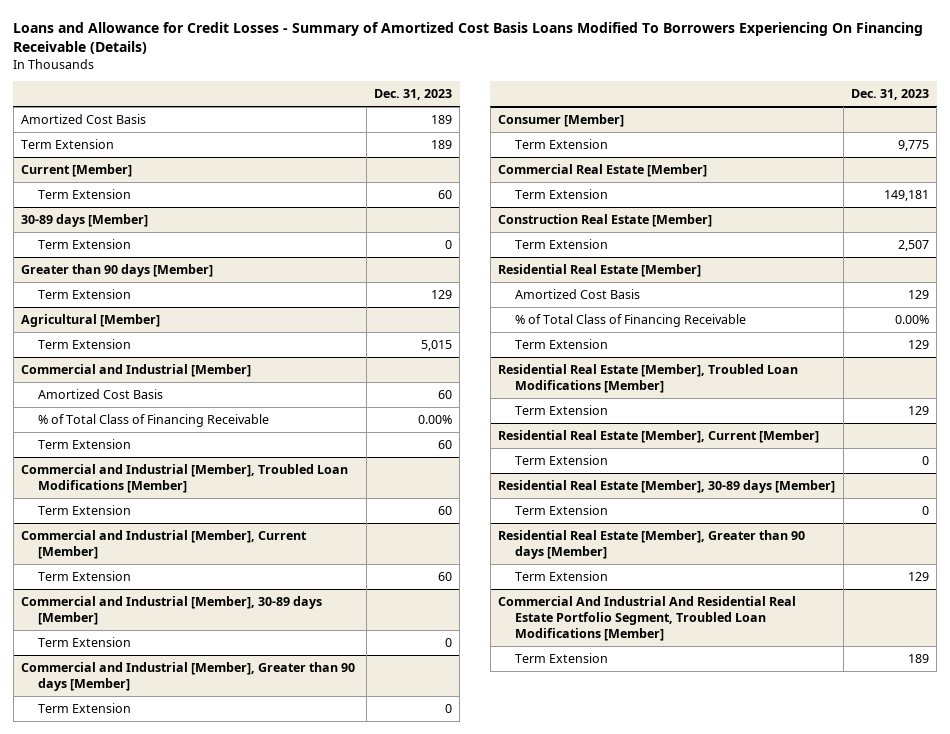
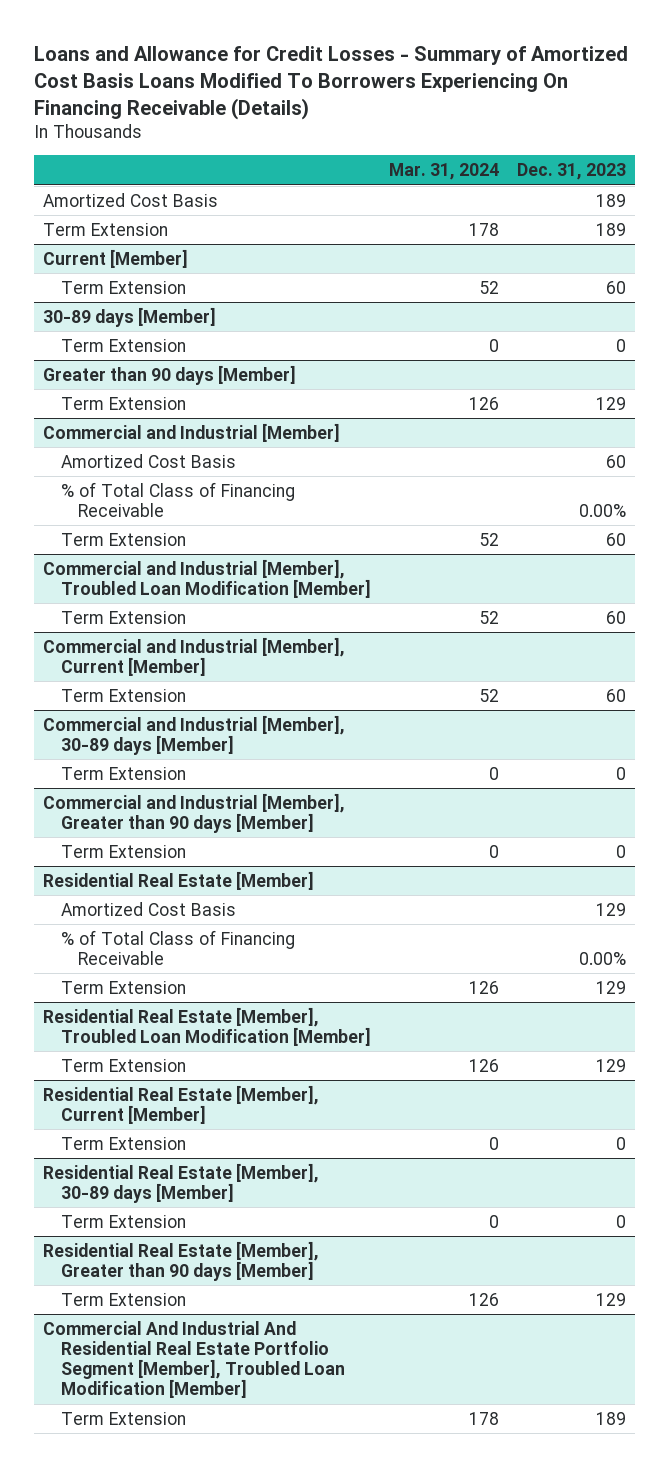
none -> [388,162,499,180] Mar. 31, 2024
[21,314,161,328] Agricultural [Member] -> none
[38,339,132,350] Term Extension -> none
[21,464,349,493] Commercial and Industrial [Member], Troubled Loan Modifications [Member] -> [43,558,371,598] Commercial and Industrial [Member], Troubled Loan Modification [Member]
[498,114,625,128] Consumer [Member] -> none
[515,139,609,150] Term Extension -> none
[498,164,708,178] Commercial Real Estate [Member] -> none
[515,189,609,200] Term Extension -> none
[498,214,713,228] Construction Real Estate [Member] -> none
[515,239,609,250] Term Extension -> none
[498,364,799,393] Residential Real Estate [Member], Troubled Loan Modifications [Member] -> [43,1006,371,1046] Residential Real Estate [Member], Troubled Loan Modification [Member]
[498,596,797,641] Commercial And Industrial And Residential Real Estate Portfolio Segment, Troubled Loan Modifications [Member] -> [43,1320,345,1399] Commercial And Industrial And Residential Real Estate Portfolio Segment [Member], Troubled Loan Modification [Member]

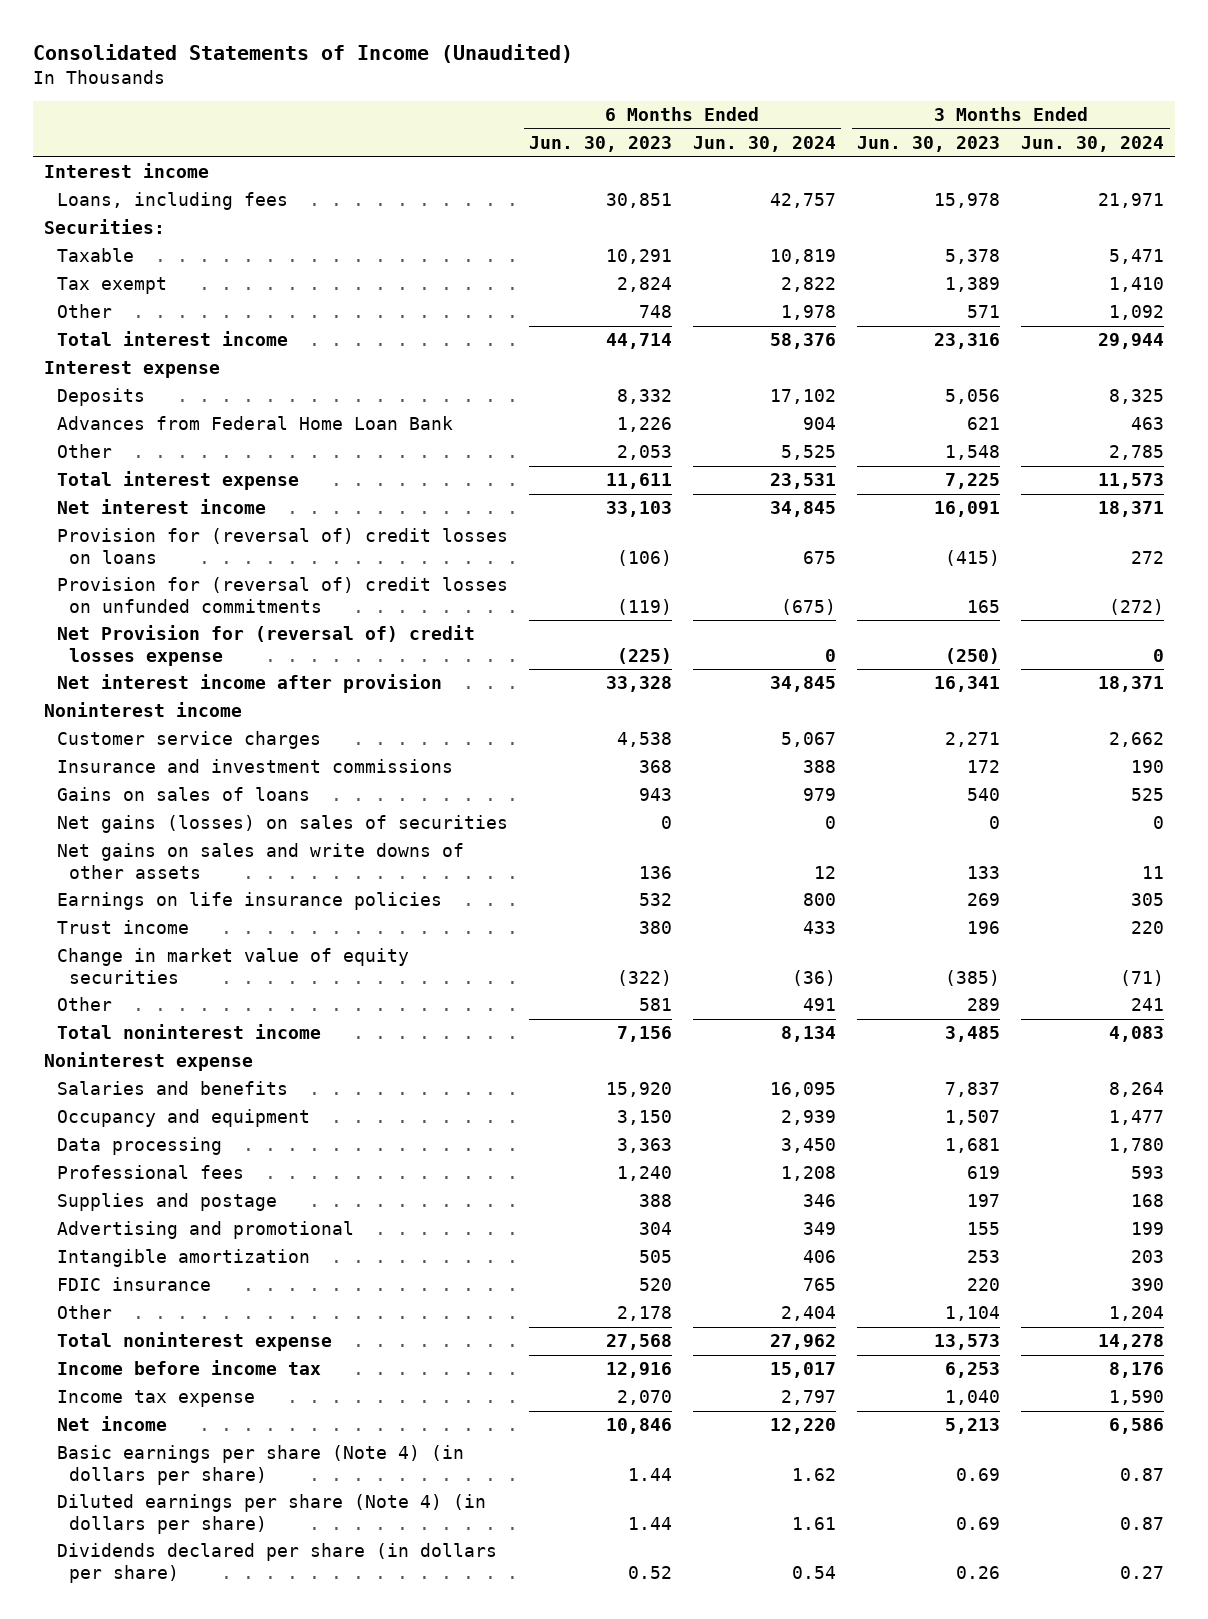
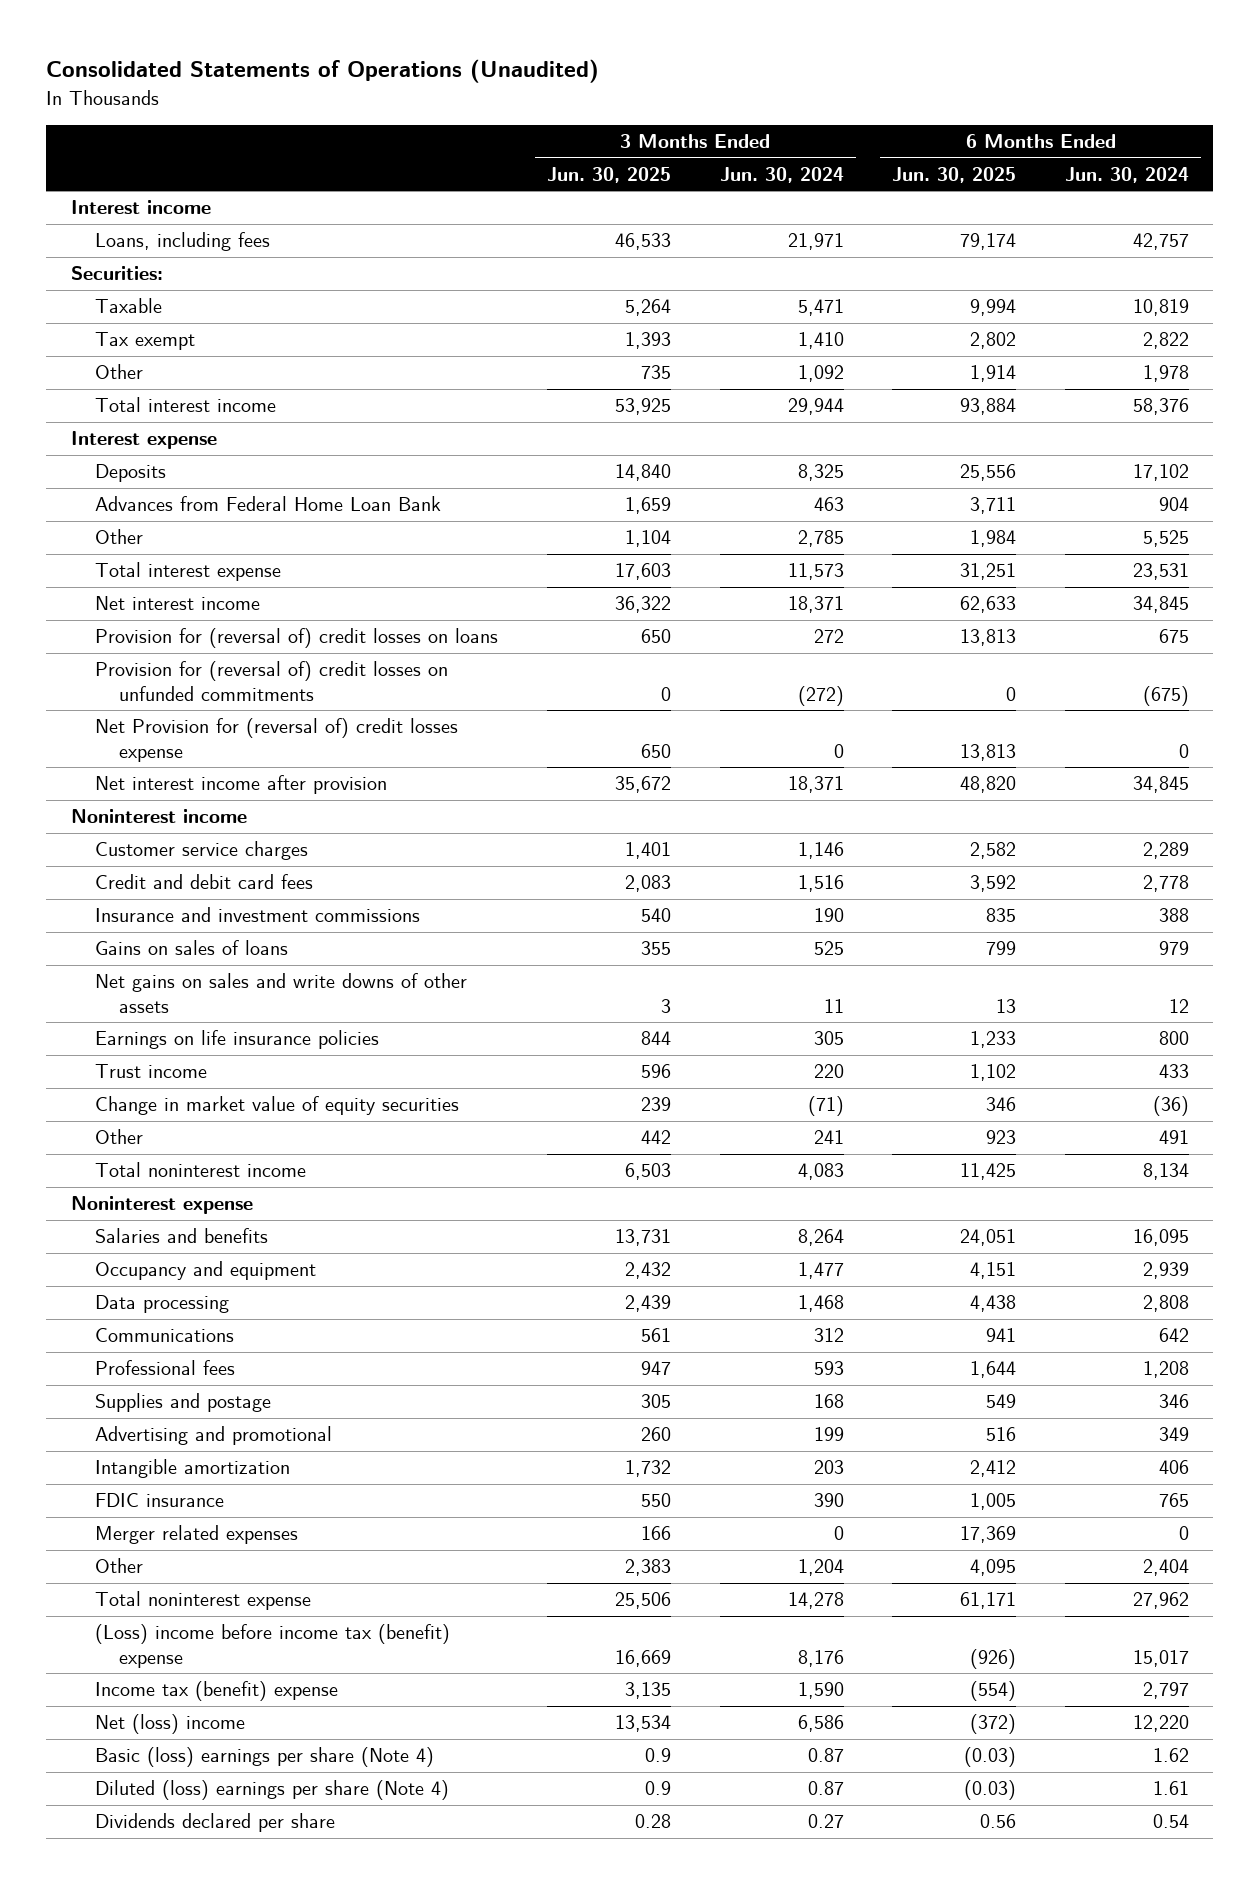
[33,44,574,64] Consolidated Statements of Income (Unaudited) -> [46,59,600,84] Consolidated Statements of Operations (Unaudited)
[528,136,672,153] Jun. 30, 2023 -> none
[857,136,1001,153] Jun. 30, 2023 -> none
none -> [546,166,671,183] Jun. 30, 2025
none -> [892,166,1017,183] Jun. 30, 2025
[781,732,837,748] 5,067 -> [1143,842,1190,860] 2,289
[1109,732,1165,748] 2,662 -> [797,842,844,860] 1,146
none -> [94,874,313,890] Credit and debit card fees
[56,815,508,834] Net gains (losses) on sales of securities -> none
[781,1138,837,1154] 3,450 -> [1143,1295,1190,1313] 2,808
[1109,1138,1165,1154] 1,780 -> [797,1295,844,1313] 1,468
none -> [94,1328,234,1343] Communications
none -> [94,1525,298,1545] Merger related expenses
[56,1360,321,1376] Income before income tax -> [94,1624,450,1669] (Loss) income before income tax (benefit) expense
[56,1390,255,1408] Income tax expense -> [94,1681,338,1702] Income tax (benefit) expense
[56,1416,167,1432] Net income -> [94,1714,245,1735] Net (loss) income
[56,1445,464,1485] Basic earnings per share (Note 4) (in dollars per share) -> [94,1747,434,1768] Basic (loss) earnings per share (Note 4)
[56,1494,486,1534] Diluted earnings per share (Note 4) (in dollars per share) -> [94,1780,449,1801] Diluted (loss) earnings per share (Note 4)
[56,1543,497,1583] Dividends declared per share (in dollars per share) -> [94,1813,335,1833] Dividends declared per share

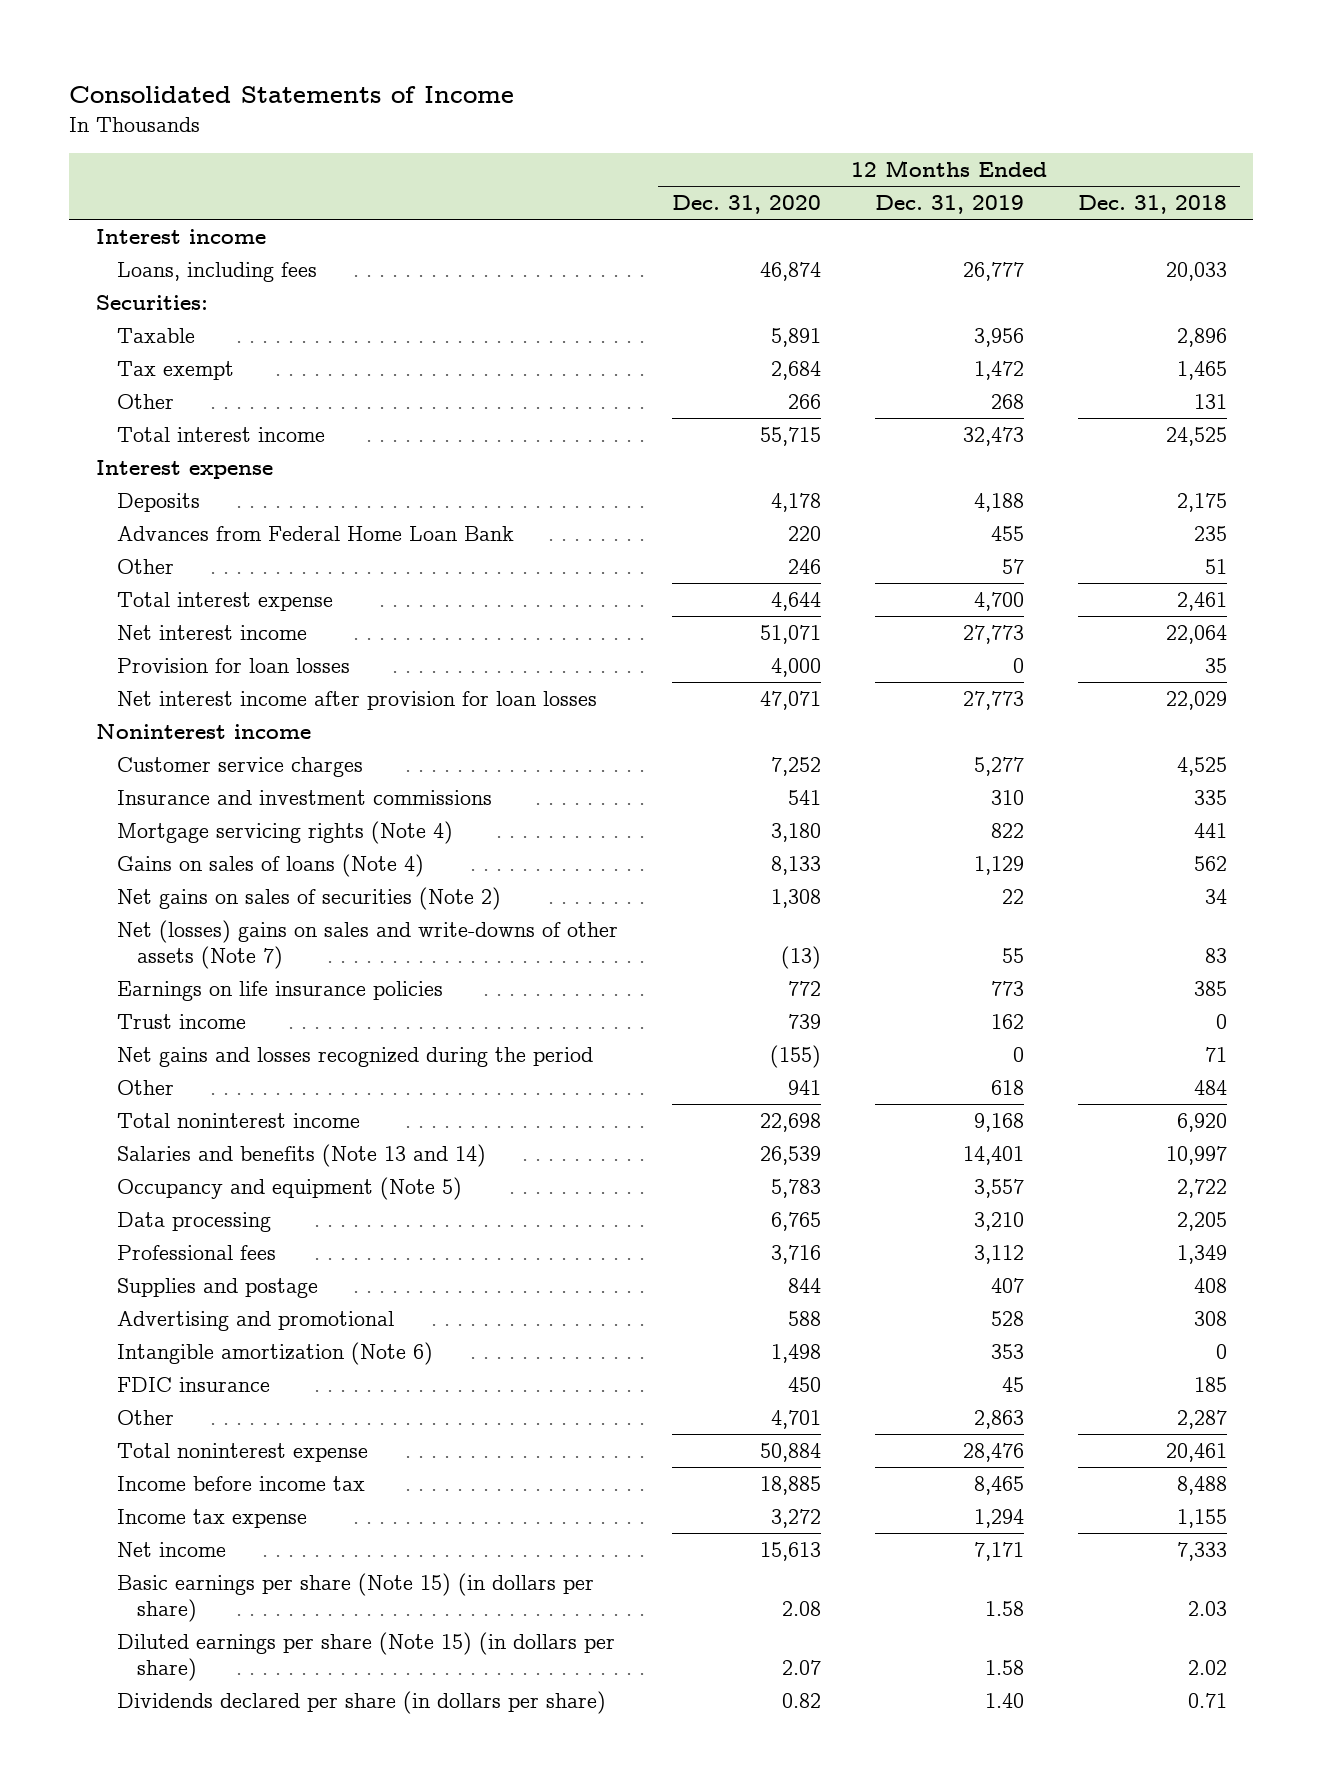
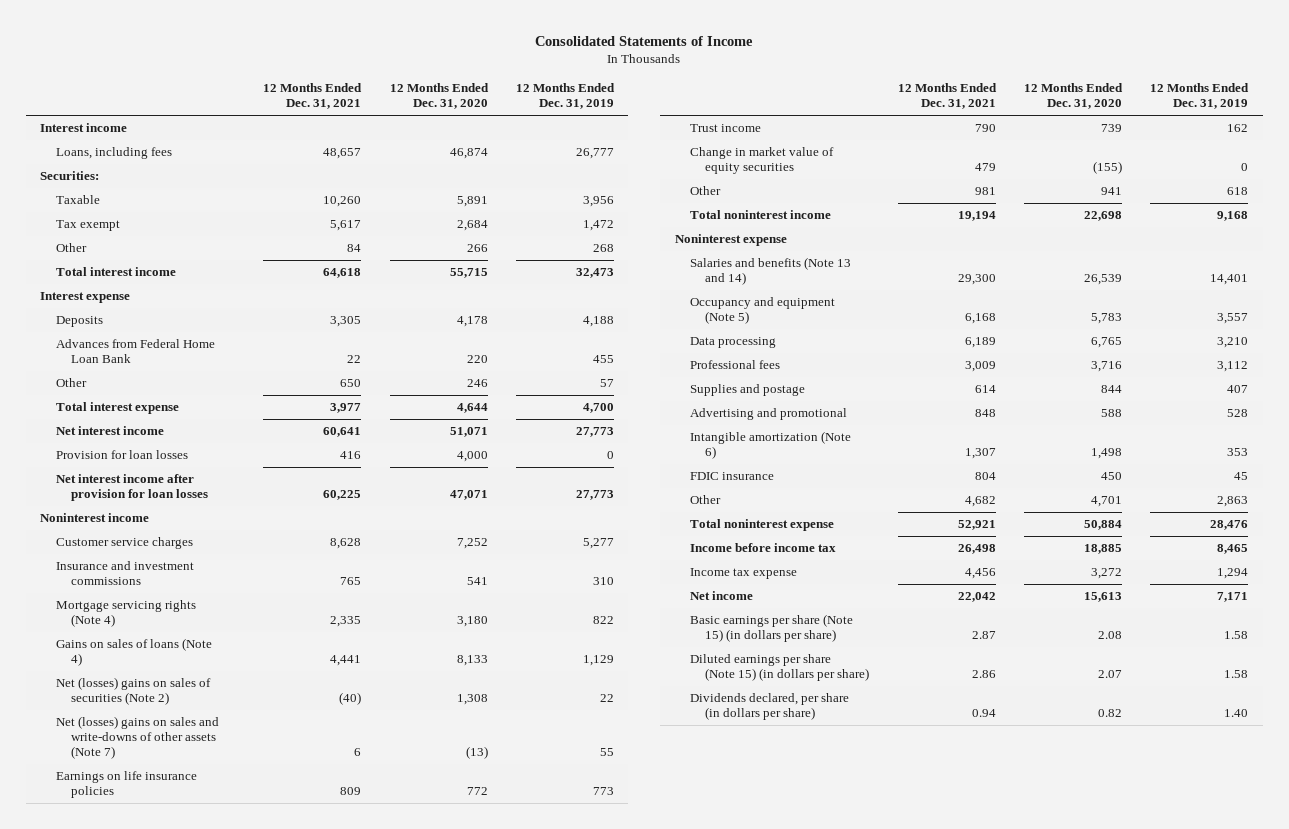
[1077,195,1227,215] Dec. 31, 2018 -> none
none -> [263,83,363,110] 12 Months Ended Dec. 31, 2021
[116,886,501,910] Net gains on sales of securities (Note 2) -> [55,677,211,706] Net (losses) gains on sales of securities (Note 2)
[116,1046,593,1067] Net gains and losses recognized during the period -> [689,147,834,175] Change in market value of equity securities
none -> [674,234,787,247] Noninterest expense
[116,1690,606,1714] Dividends declared per share (in dollars per share) -> [689,693,849,721] Dividends declared, per share (in dollars per share)

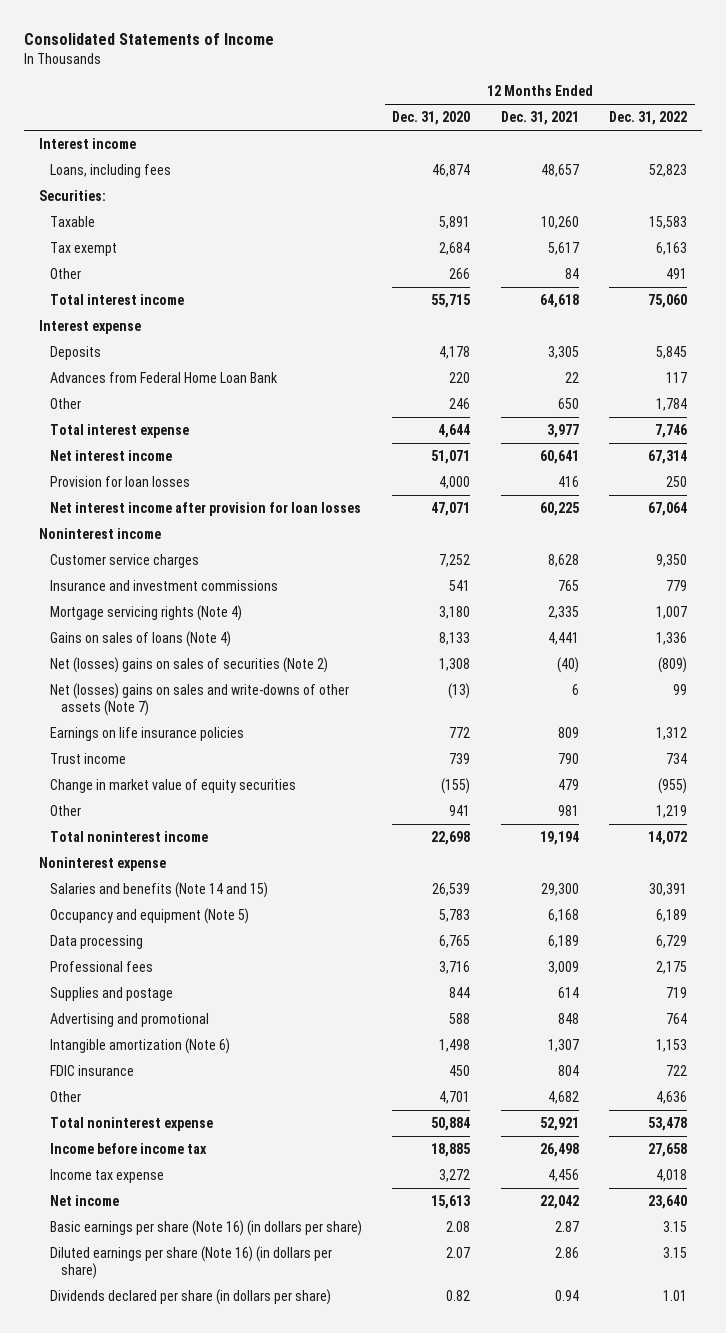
[516,83,616,110] 12 Months Ended Dec. 31, 2019 -> none
none -> [609,111,688,126] Dec. 31, 2022
[689,257,851,286] Salaries and benefits (Note 13 and 14) -> [49,882,268,899] Salaries and benefits (Note 14 and 15)
[689,614,853,643] Basic earnings per share (Note 15) (in dollars per share) -> [49,1220,362,1237] Basic earnings per share (Note 16) (in dollars per share)
[689,654,870,682] Diluted earnings per share (Note 15) (in dollars per share) -> [49,1246,332,1279] Diluted earnings per share (Note 16) (in dollars per share)
[689,693,849,721] Dividends declared, per share (in dollars per share) -> [49,1289,331,1306] Dividends declared per share (in dollars per share)

